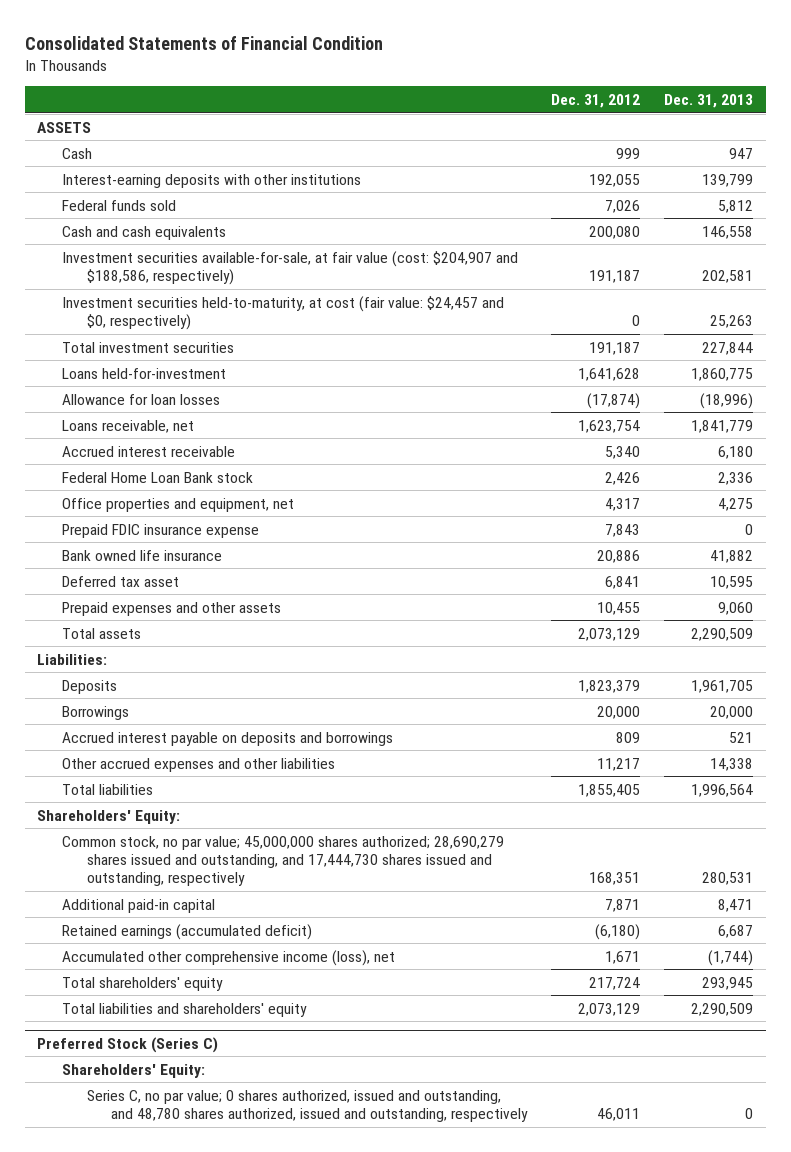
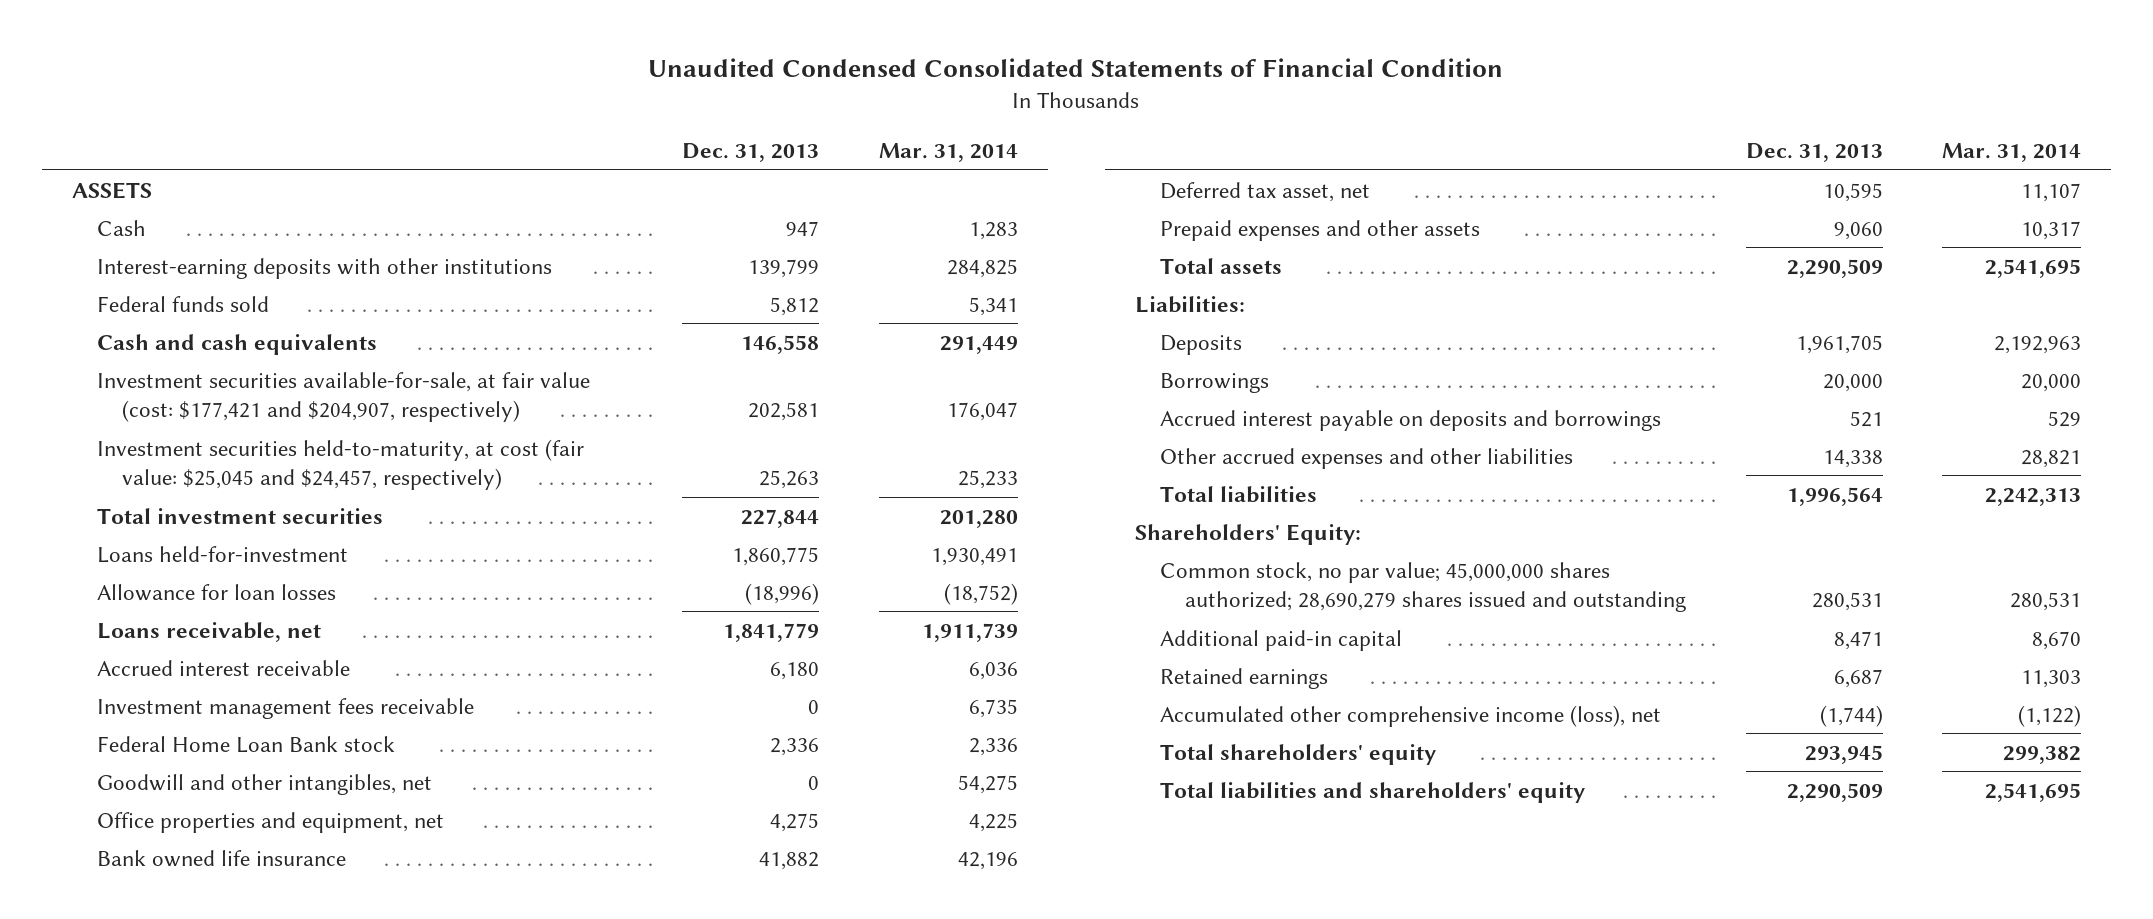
[25,35,384,50] Consolidated Statements of Financial Condition -> [648,58,1504,78] Unaudited Condensed Consolidated Statements of Financial Condition
[551,94,641,109] Dec. 31, 2012 -> none
none -> [879,142,1019,162] Mar. 31, 2014
[61,250,518,285] Investment securities available-for-sale, at fair value (cost: $204,907 and $188,586, respectively) -> [96,371,590,422] Investment securities available-for-sale, at fair value (cost: $177,421 and $204,907, respectively)
[61,295,504,330] Investment securities held-to-maturity, at cost (fair value: $24,457 and $0, respectively) -> [96,438,584,490] Investment securities held-to-maturity, at cost (fair value: $25,045 and $24,457, respectively)
none -> [96,697,474,719] Investment management fees receivable
none -> [96,773,432,795] Goodwill and other intangibles, net
[61,523,259,538] Prepaid FDIC insurance expense -> none
[61,575,179,587] Deferred tax asset -> [1159,181,1370,202] Deferred tax asset, net
[61,835,504,887] Common stock, no par value; 45,000,000 shares authorized; 28,690,279 shares issued and outstanding, and 17,444,730 shares issued and outstanding, respectively -> [1159,561,1686,612] Common stock, no par value; 45,000,000 shares authorized; 28,690,279 shares issued and outstanding
[61,923,312,940] Retained earnings (accumulated deficit) -> [1159,667,1328,689] Retained earnings
[37,1036,219,1053] Preferred Stock (Series C) -> none
[61,1063,205,1078] Shareholders' Equity: -> none
[86,1089,529,1122] Series C, no par value; 0 shares authorized, issued and outstanding, and 48,780 shares authorized, issued and outstanding, respectively -> none

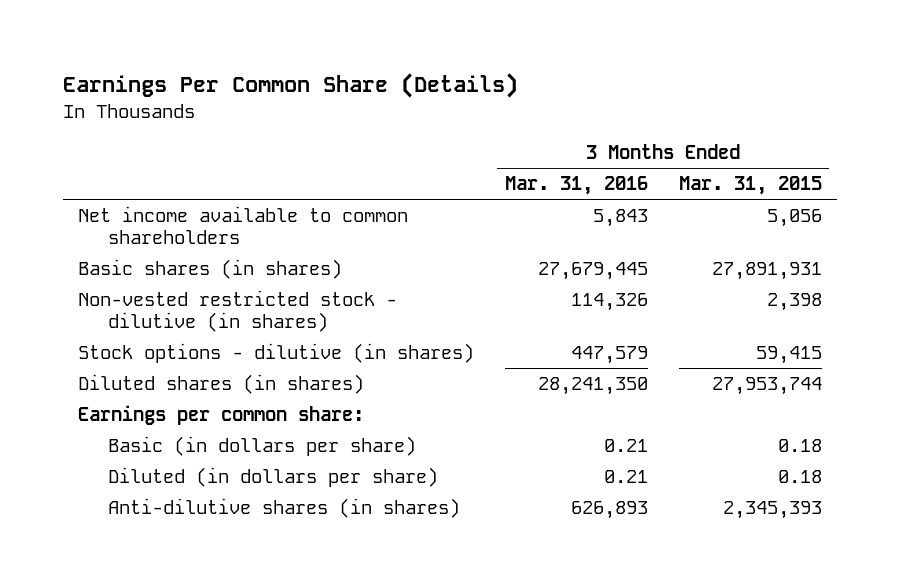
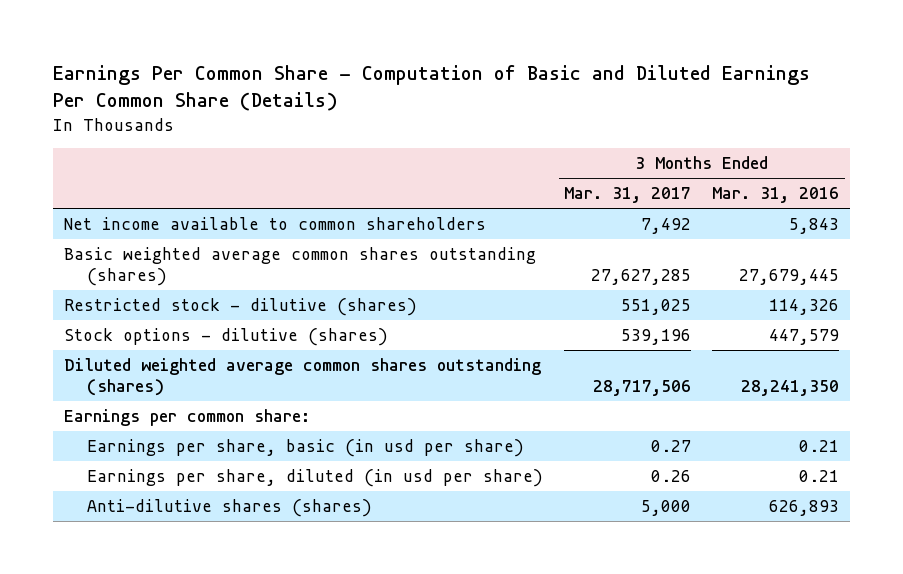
[63,73,519,99] Earnings Per Common Share (Details) -> [53,65,811,112] Earnings Per Common Share - Computation of Basic and Diluted Earnings Per Common Share (Details)
[678,176,822,196] Mar. 31, 2015 -> none
none -> [564,187,692,204] Mar. 31, 2017
[78,259,343,280] Basic shares (in shares) -> [63,247,536,286] Basic weighted average common shares outstanding (shares)
[78,290,398,333] Non-vested restricted stock - dilutive (in shares) -> [63,298,417,317] Restricted stock - dilutive (shares)
[78,343,475,364] Stock options - dilutive (in shares) -> [63,328,388,347] Stock options - dilutive (shares)
[78,374,365,395] Diluted shares (in shares) -> [63,358,541,396] Diluted weighted average common shares outstanding (shares)
[107,436,416,457] Basic (in dollars per share) -> [86,439,524,458] Earnings per share, basic (in usd per share)
[107,467,438,488] Diluted (in dollars per share) -> [86,469,543,488] Earnings per share, diluted (in usd per share)
[107,498,460,519] Anti-dilutive shares (in shares) -> [86,499,372,518] Anti-dilutive shares (shares)

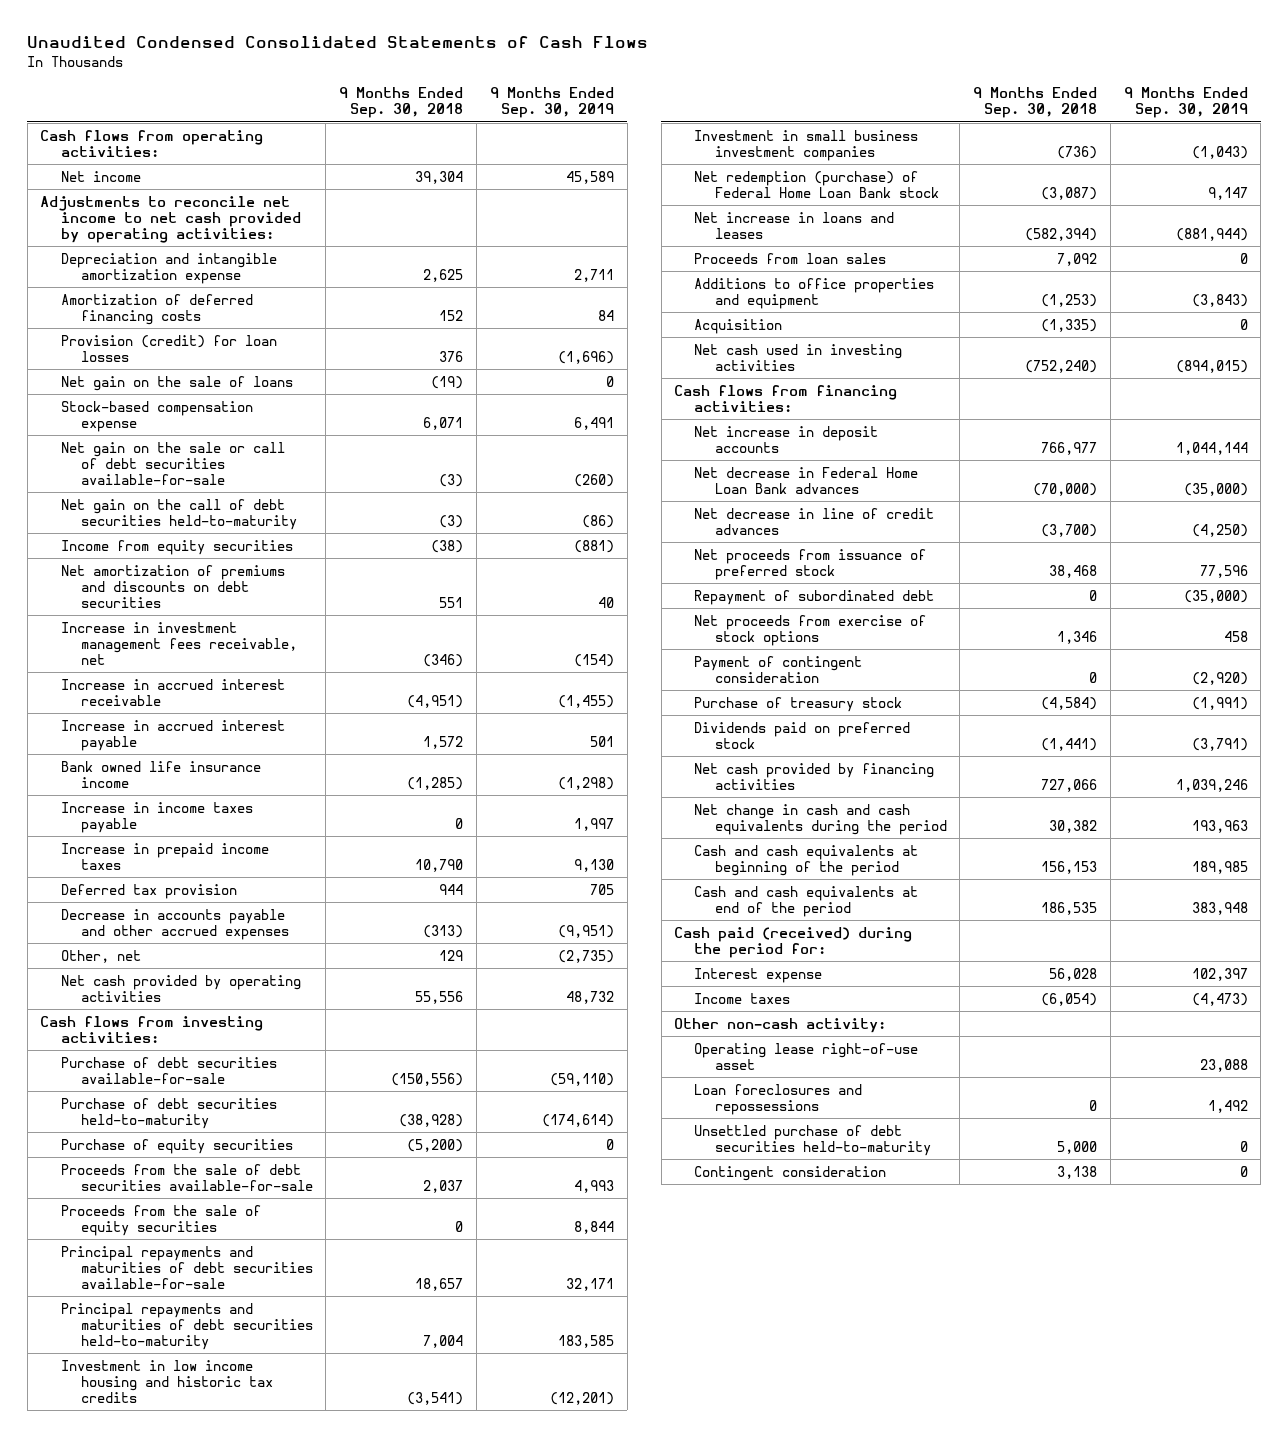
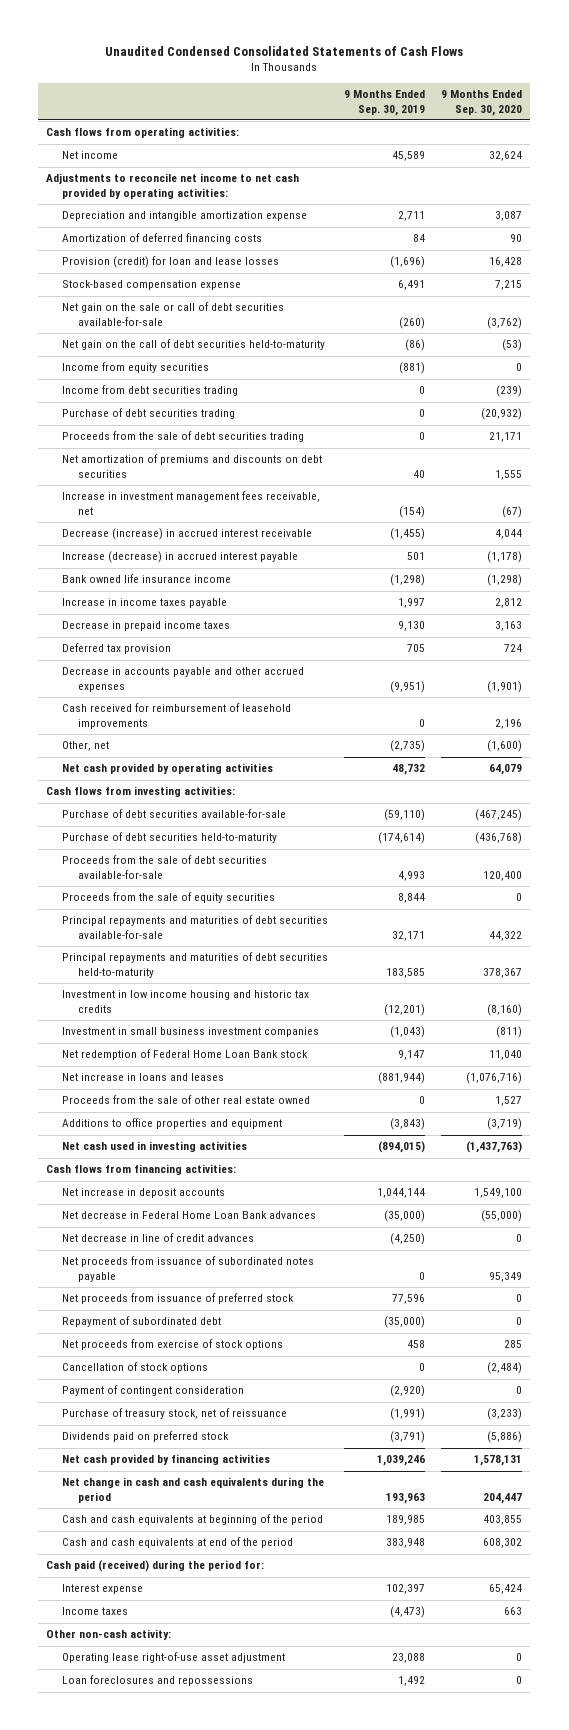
[339,87,464,119] 9 Months Ended Sep. 30, 2018 -> none
none -> [441,89,523,116] 9 Months Ended Sep. 30, 2020
[60,375,293,391] Net gain on the sale of loans -> none
[60,334,277,362] Provision (credit) for loan losses -> [62,256,280,269] Provision (credit) for loan and lease losses
none -> [62,385,239,397] Income from debt securities trading
none -> [62,408,236,420] Purchase of debt securities trading
none -> [62,431,305,443] Proceeds from the sale of debt securities trading
[60,678,285,706] Increase in accrued interest receivable -> [62,528,313,541] Decrease (increase) in accrued interest receivable
[60,719,285,751] Increase in accrued interest payable -> [62,551,299,564] Increase (decrease) in accrued interest payable
[60,842,269,870] Increase in prepaid income taxes -> [62,621,231,632] Decrease in prepaid income taxes
none -> [62,703,292,730] Cash received for reimbursement of leasehold improvements
[60,1138,293,1154] Purchase of equity securities -> none
[694,170,939,198] Net redemption (purchase) of Federal Home Loan Bank stock -> [62,1049,309,1061] Net redemption of Federal Home Loan Bank stock
[694,252,887,264] Proceeds from loan sales -> none
none -> [62,1095,311,1105] Proceeds from the sale of other real estate owned
[694,318,783,334] Acquisition -> none
none -> [62,1256,315,1283] Net proceeds from issuance of subordinated notes payable
none -> [62,1362,209,1374] Cancellation of stock options
[694,696,903,712] Purchase of treasury stock -> [62,1408,288,1420] Purchase of treasury stock, net of reissuance
[694,1042,919,1070] Operating lease right-of-use asset -> [62,1652,286,1664] Operating lease right-of-use asset adjustment
[694,1124,931,1156] Unsettled purchase of debt securities held-to-maturity -> none
[694,1165,887,1181] Contingent consideration -> none

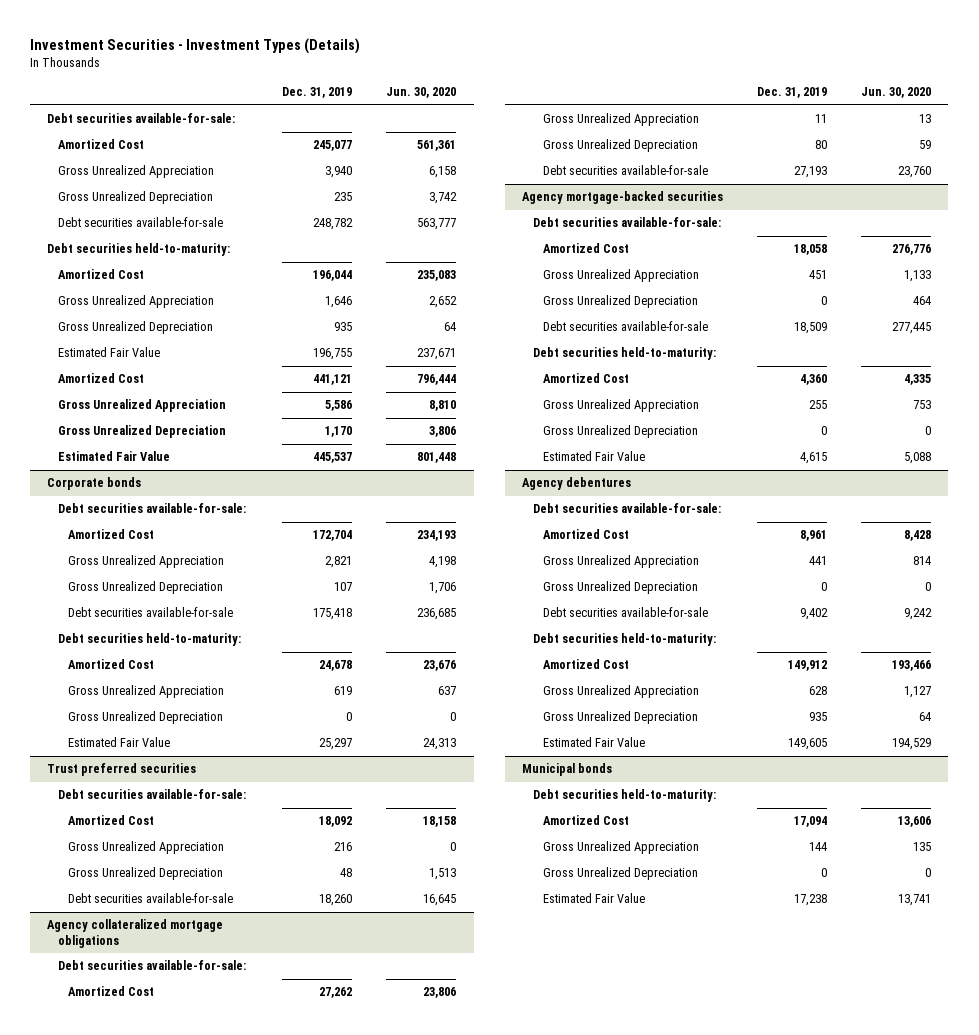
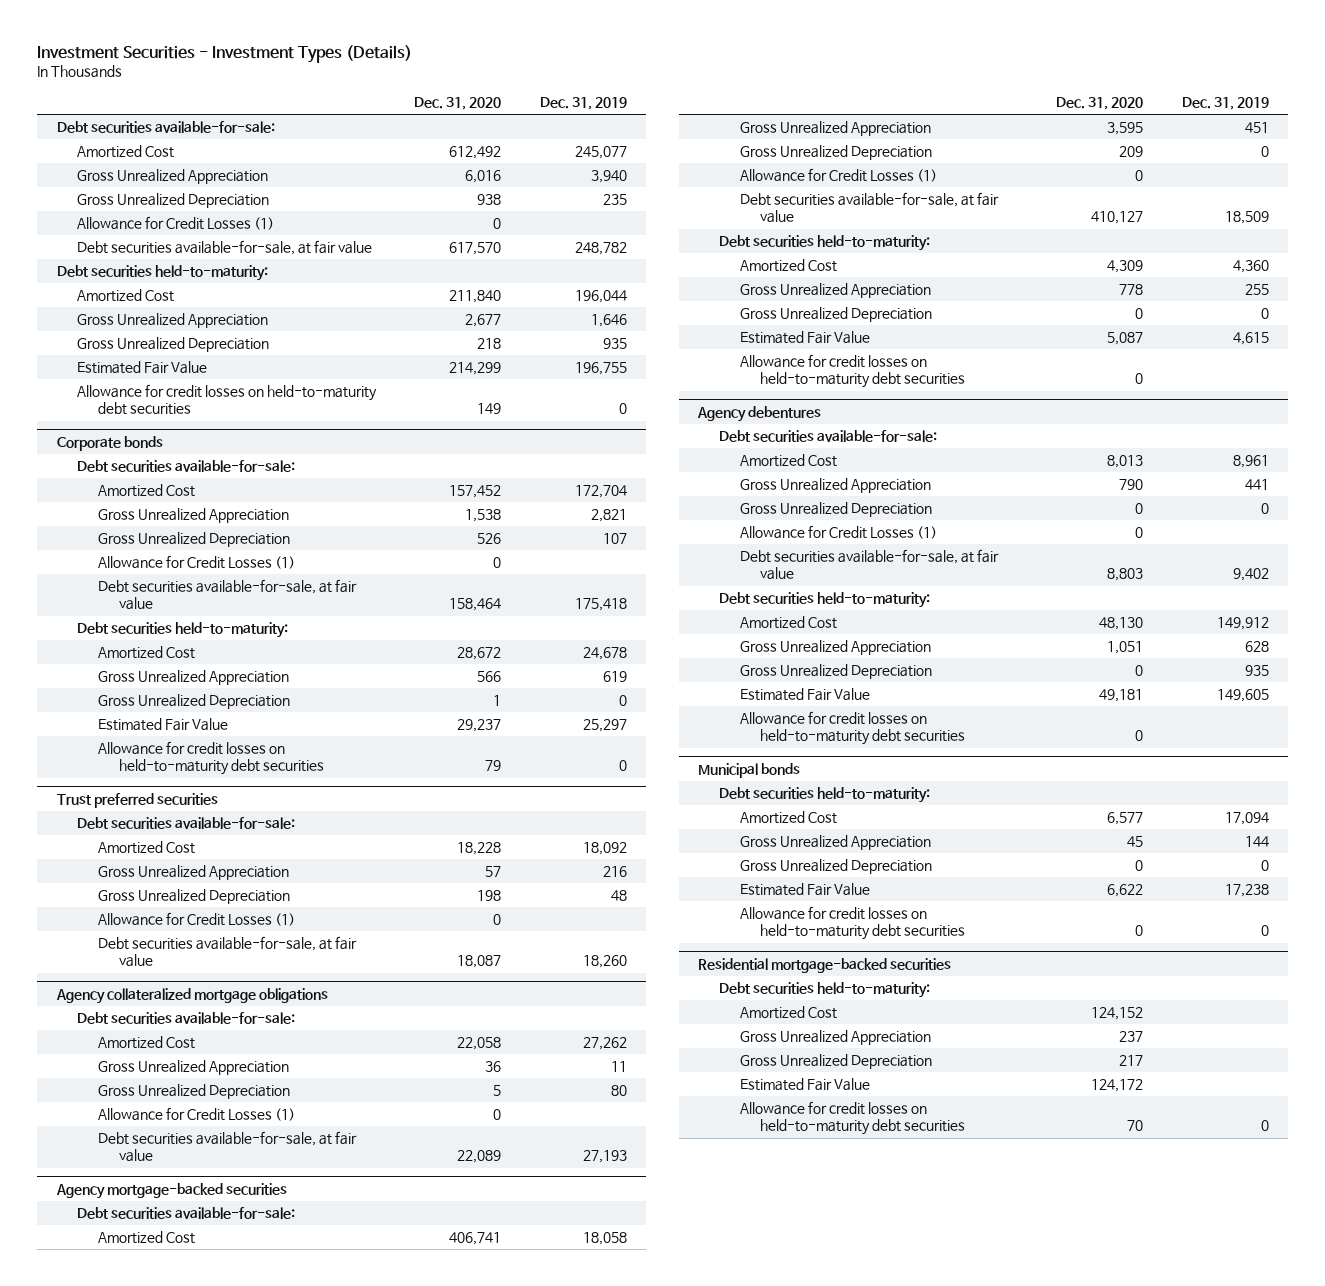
[386,87,457,99] Jun. 30, 2020 -> none
none -> [414,96,502,110] Dec. 31, 2020
none -> [77,216,275,231] Allowance for Credit Losses (1)
[57,217,223,228] Debt securities available-for-sale -> [77,240,373,256] Debt securities available-for-sale, at fair value
[57,373,144,384] Amortized Cost -> none
[57,399,226,413] Gross Unrealized Appreciation -> none
[57,425,226,439] Gross Unrealized Depreciation -> none
[57,451,170,462] Estimated Fair Value -> none
none -> [77,384,378,416] Allowance for credit losses on held-to-maturity debt securities
none -> [97,555,295,570] Allowance for Credit Losses (1)
[68,607,234,618] Debt securities available-for-sale -> [97,579,357,611] Debt securities available-for-sale, at fair value
none -> [97,741,324,776] Allowance for credit losses on held-to-maturity debt securities
none -> [97,912,295,927] Allowance for Credit Losses (1)
[68,893,234,904] Debt securities available-for-sale -> [97,936,357,968] Debt securities available-for-sale, at fair value
none -> [97,1107,295,1122] Allowance for Credit Losses (1)
[542,165,708,176] Debt securities available-for-sale -> [97,1131,357,1163] Debt securities available-for-sale, at fair value
none -> [739,168,937,183] Allowance for Credit Losses (1)
[542,321,708,332] Debt securities available-for-sale -> [739,192,999,224] Debt securities available-for-sale, at fair value
none -> [739,354,966,389] Allowance for credit losses on held-to-maturity debt securities
none -> [739,525,937,540] Allowance for Credit Losses (1)
[542,607,708,618] Debt securities available-for-sale -> [739,549,999,581] Debt securities available-for-sale, at fair value
none -> [739,711,966,746] Allowance for credit losses on held-to-maturity debt securities
none -> [739,906,966,941] Allowance for credit losses on held-to-maturity debt securities
none -> [698,957,952,973] Residential mortgage-backed securities
none -> [719,982,931,999] Debt securities held-to-maturity:
none -> [739,1006,837,1020] Amortized Cost
none -> [739,1030,931,1046] Gross Unrealized Appreciation
none -> [739,1054,932,1070] Gross Unrealized Depreciation
none -> [739,1078,870,1092] Estimated Fair Value
none -> [739,1101,966,1136] Allowance for credit losses on held-to-maturity debt securities

